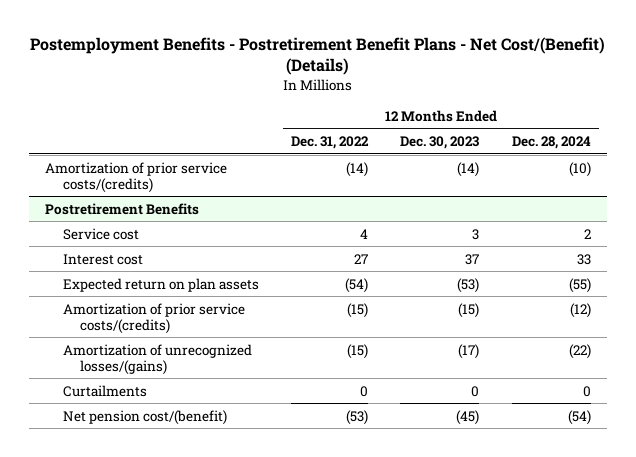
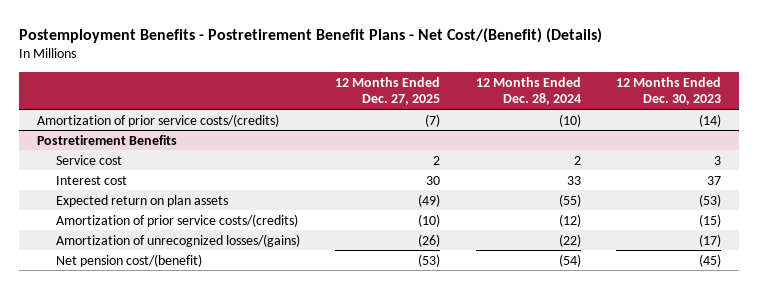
[290,136,369,150] Dec. 31, 2022 -> none
none -> [335,76,441,106] 12 Months Ended Dec. 27, 2025
[62,384,147,397] Curtailments -> none

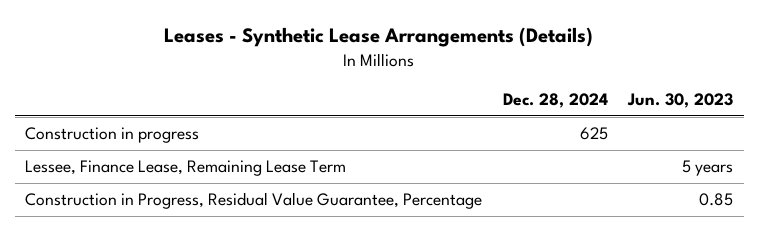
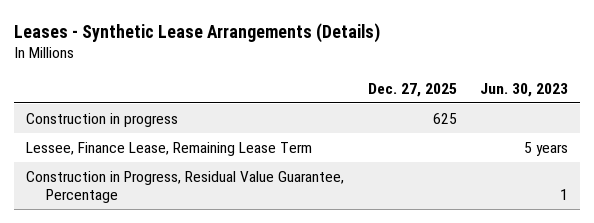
[502,93,608,109] Dec. 28, 2024 -> none
none -> [367,82,457,97] Dec. 27, 2025
[699,193,734,207] 0.85 -> [560,188,569,200] 1

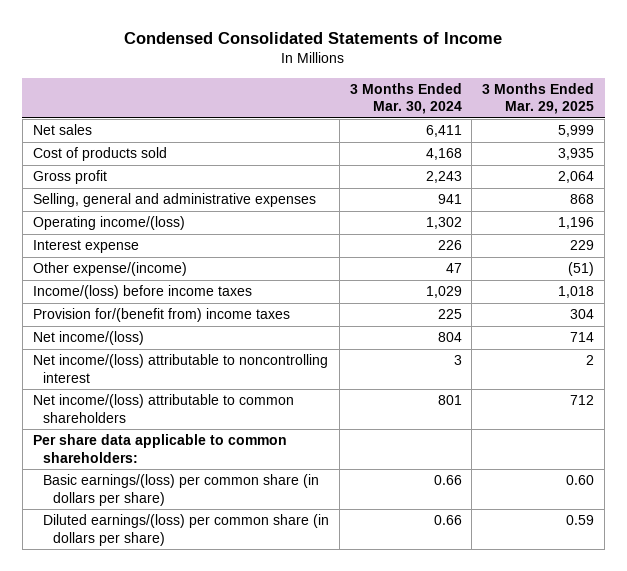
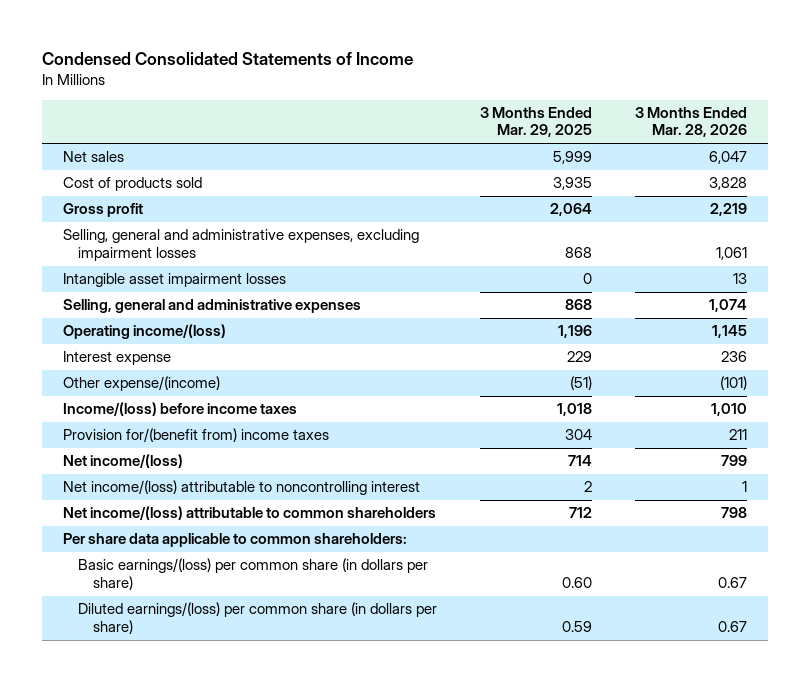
[349,82,462,115] 3 Months Ended Mar. 30, 2024 -> none
none -> [634,106,747,138] 3 Months Ended Mar. 28, 2026
none -> [63,229,420,261] Selling, general and administrative expenses, excluding impairment losses
none -> [63,273,287,288] Intangible asset impairment losses

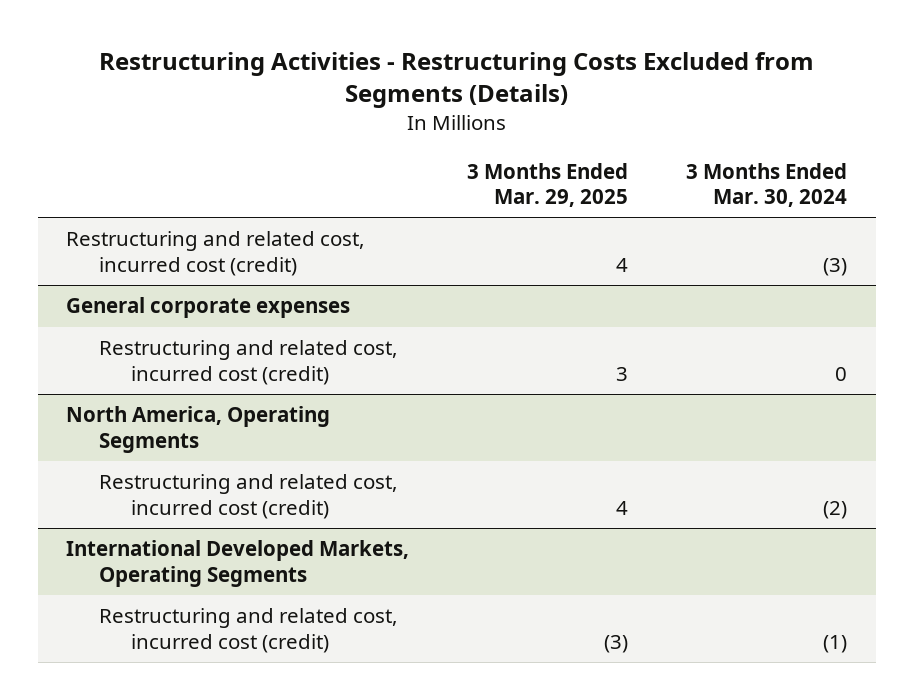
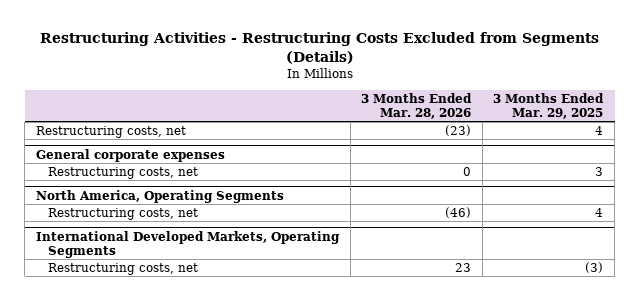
[686,162,848,207] 3 Months Ended Mar. 30, 2024 -> none
none -> [361,93,473,120] 3 Months Ended Mar. 28, 2026
[66,231,366,276] Restructuring and related cost, incurred cost (credit) -> none
none -> [35,125,186,138] Restructuring costs, net
[98,340,398,385] Restructuring and related cost, incurred cost (credit) -> none
none -> [48,166,199,179] Restructuring costs, net
[98,474,398,519] Restructuring and related cost, incurred cost (credit) -> none
none -> [48,207,199,220] Restructuring costs, net
[98,608,398,653] Restructuring and related cost, incurred cost (credit) -> none
none -> [48,262,199,275] Restructuring costs, net

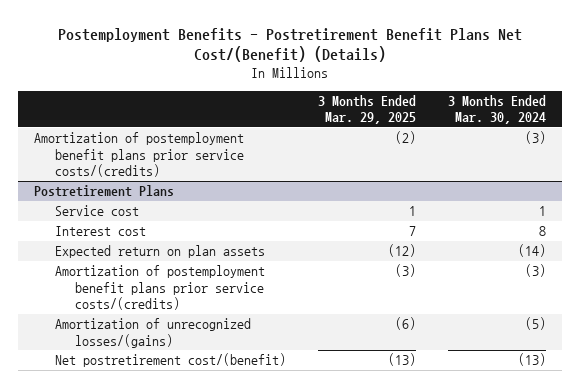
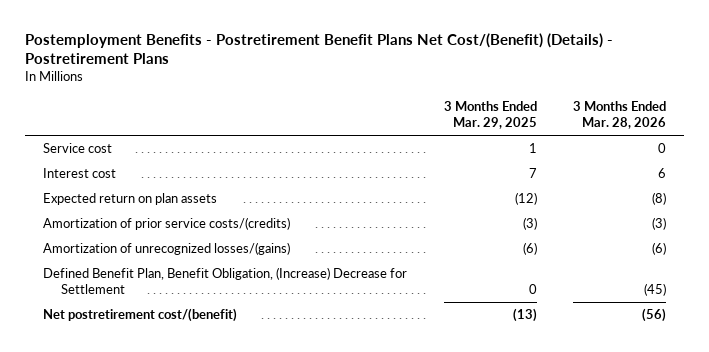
[57,27,522,63] Postemployment Benefits - Postretirement Benefit Plans Net Cost/(Benefit) (Details) -> [25,32,614,65] Postemployment Benefits - Postretirement Benefit Plans Net Cost/(Benefit) (Details) - Postretirement Plans
[447,94,546,125] 3 Months Ended Mar. 30, 2024 -> none
none -> [572,100,666,130] 3 Months Ended Mar. 28, 2026
[34,132,245,177] Amortization of postemployment benefit plans prior service costs/(credits) -> none
[34,185,175,198] Postretirement Plans -> none
[54,265,265,310] Amortization of postemployment benefit plans prior service costs/(credits) -> [43,216,291,230] Amortization of prior service costs/(credits)
none -> [43,266,408,295] Defined Benefit Plan, Benefit Obligation, (Increase) Decrease for Settlement

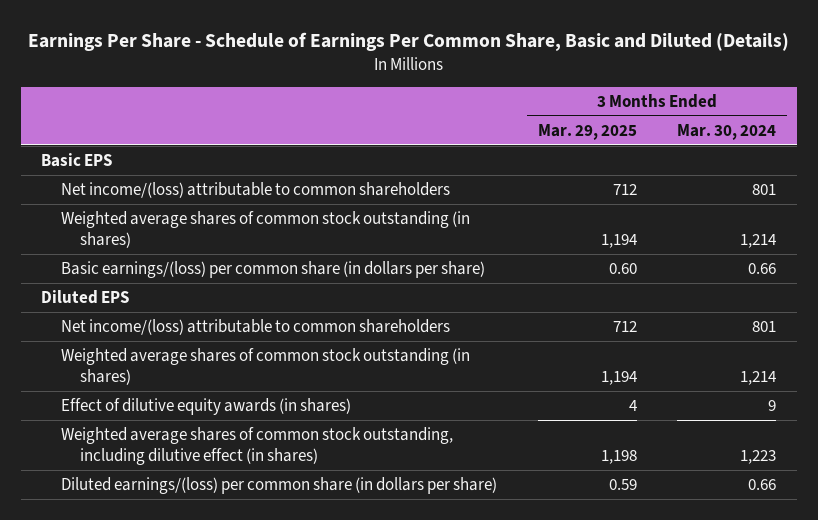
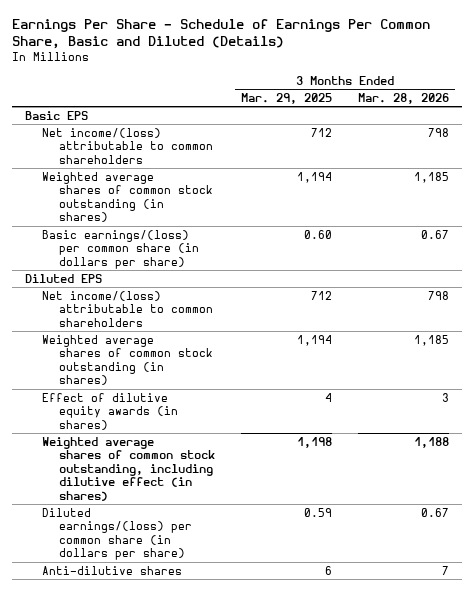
[677,123,777,140] Mar. 30, 2024 -> none
none -> [358,92,450,104] Mar. 28, 2026
none -> [42,565,183,575] Anti-dilutive shares

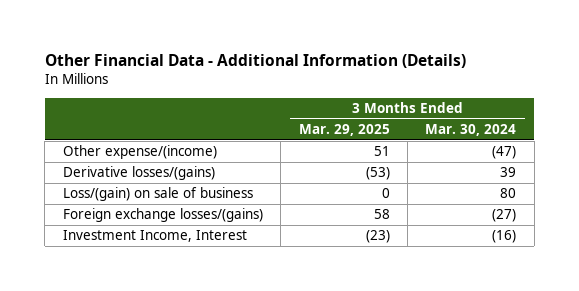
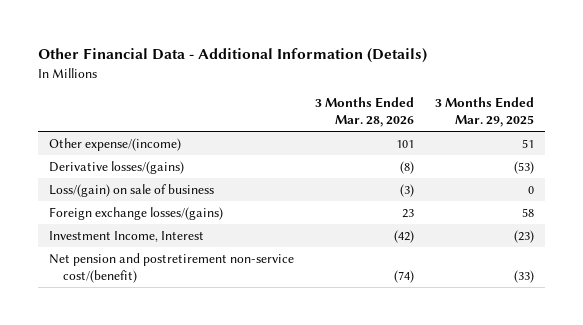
[425,123,517,136] Mar. 30, 2024 -> none
none -> [315,96,415,128] 3 Months Ended Mar. 28, 2026
none -> [48,252,294,284] Net pension and postretirement non-service cost/(benefit)

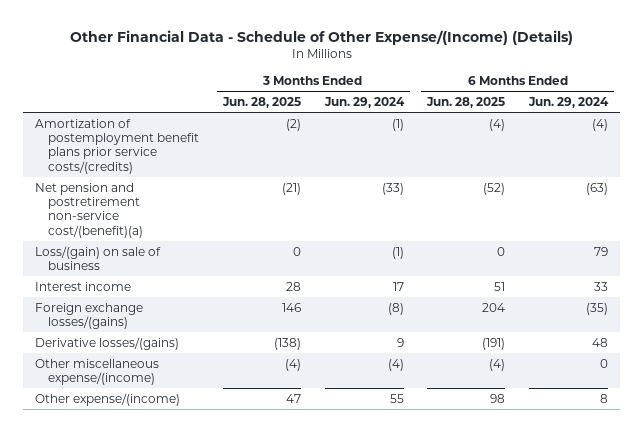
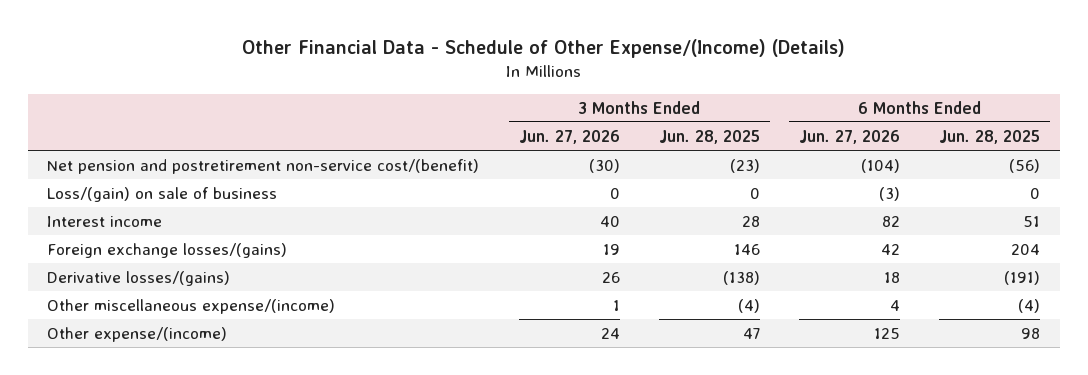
[323,97,405,109] Jun. 29, 2024 -> none
[528,97,610,109] Jun. 29, 2024 -> none
none -> [518,129,620,144] Jun. 27, 2026
none -> [798,129,900,144] Jun. 27, 2026
[34,118,199,174] Amortization of postemployment benefit plans prior service costs/(credits) -> none
[34,182,143,238] Net pension and postretirement non-service cost/(benefit)(a) -> [47,158,480,174] Net pension and postretirement non-service cost/(benefit)
[281,182,301,195] (21) -> [729,158,760,173] (23)
[483,182,506,195] (52) -> [1009,158,1041,173] (56)

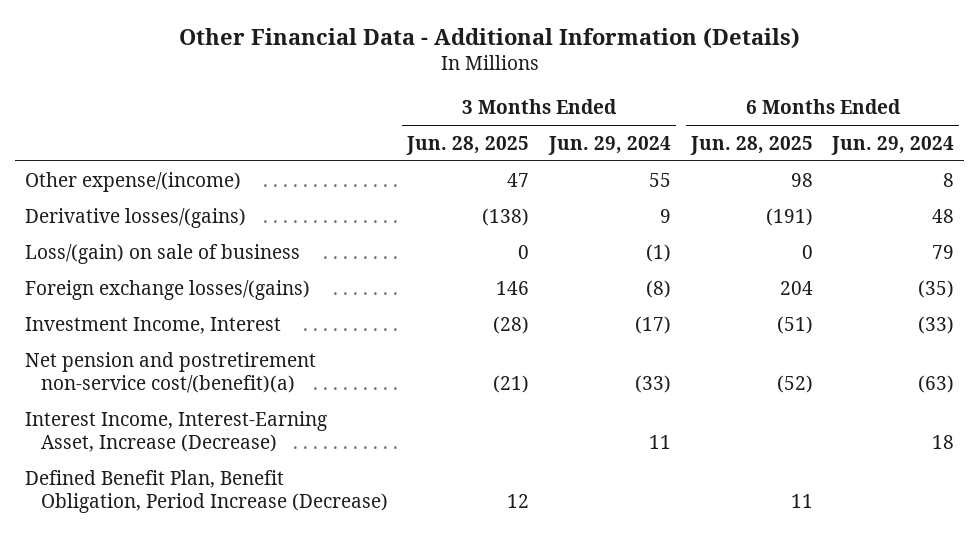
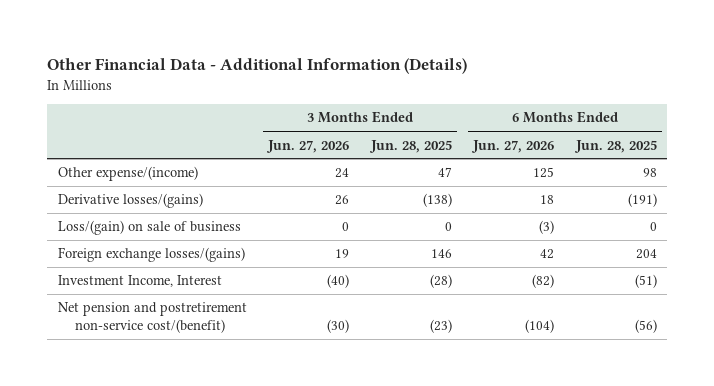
[548,135,672,155] Jun. 29, 2024 -> none
[831,135,955,155] Jun. 29, 2024 -> none
none -> [266,139,350,153] Jun. 27, 2026
none -> [471,139,555,153] Jun. 27, 2026
[25,410,328,452] Interest Income, Interest-Earning Asset, Increase (Decrease) -> none
[25,469,388,513] Defined Benefit Plan, Benefit Obligation, Period Increase (Decrease) -> none
[25,351,317,393] Net pension and postretirement non-service cost/(benefit)(a) -> [57,302,247,334] Net pension and postretirement non-service cost/(benefit)
[493,374,530,393] (21) -> [429,319,452,334] (23)
[776,374,813,393] (52) -> [634,319,657,334] (56)

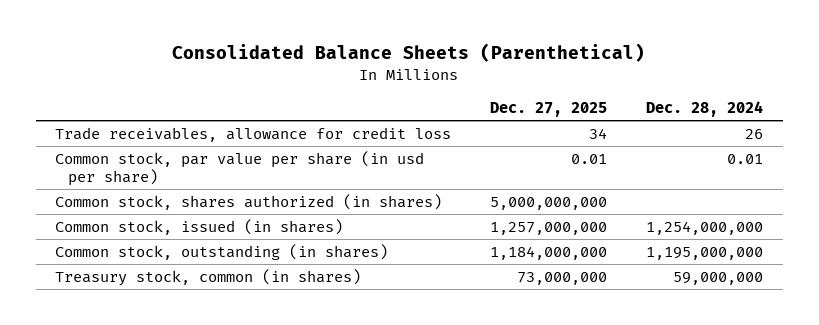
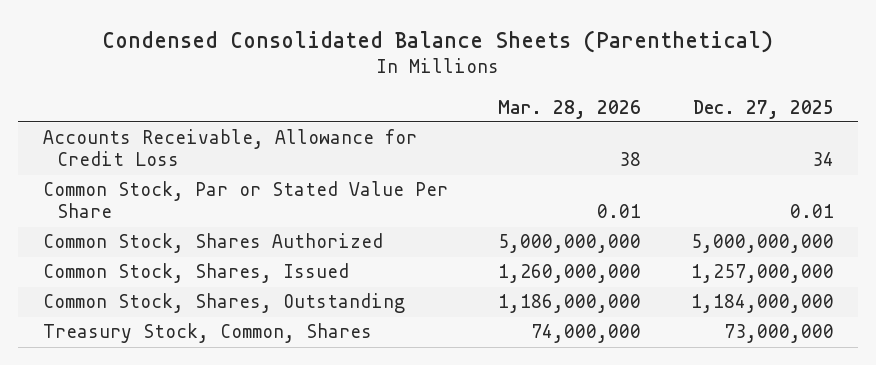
[172,43,646,63] Consolidated Balance Sheets (Parenthetical) -> [102,29,774,53] Condensed Consolidated Balance Sheets (Parenthetical)
[646,100,764,117] Dec. 28, 2024 -> none
none -> [497,99,641,119] Mar. 28, 2026
[55,126,452,142] Trade receivables, allowance for credit loss -> [42,129,417,167] Accounts Receivable, Allowance for Credit Loss
[55,150,425,186] Common stock, par value per share (in usd per share) -> [42,181,448,219] Common Stock, Par or Stated Value Per Share
[55,193,443,210] Common stock, shares authorized (in shares) -> [42,233,383,254] Common Stock, Shares Authorized
[55,218,344,235] Common stock, issued (in shares) -> [42,263,349,284] Common Stock, Shares, Issued
[55,243,389,260] Common stock, outstanding (in shares) -> [42,293,405,314] Common Stock, Shares, Outstanding
[55,268,362,286] Treasury stock, common (in shares) -> [42,323,372,344] Treasury Stock, Common, Shares

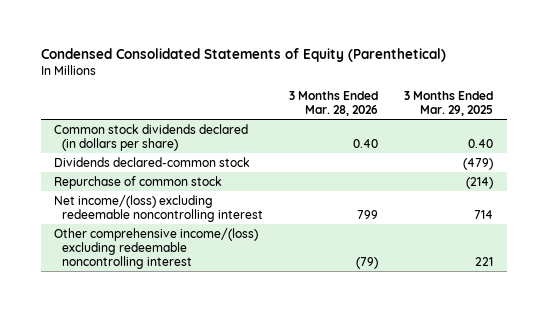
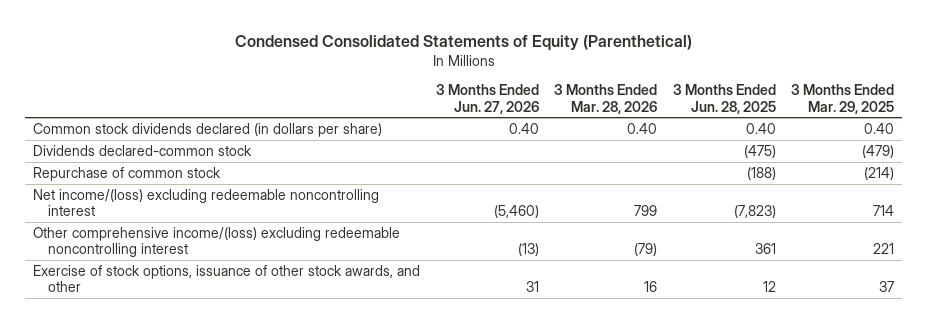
none -> [435,84,539,114] 3 Months Ended Jun. 27, 2026
none -> [672,84,776,114] 3 Months Ended Jun. 28, 2025
none -> [33,264,421,293] Exercise of stock options, issuance of other stock awards, and other

